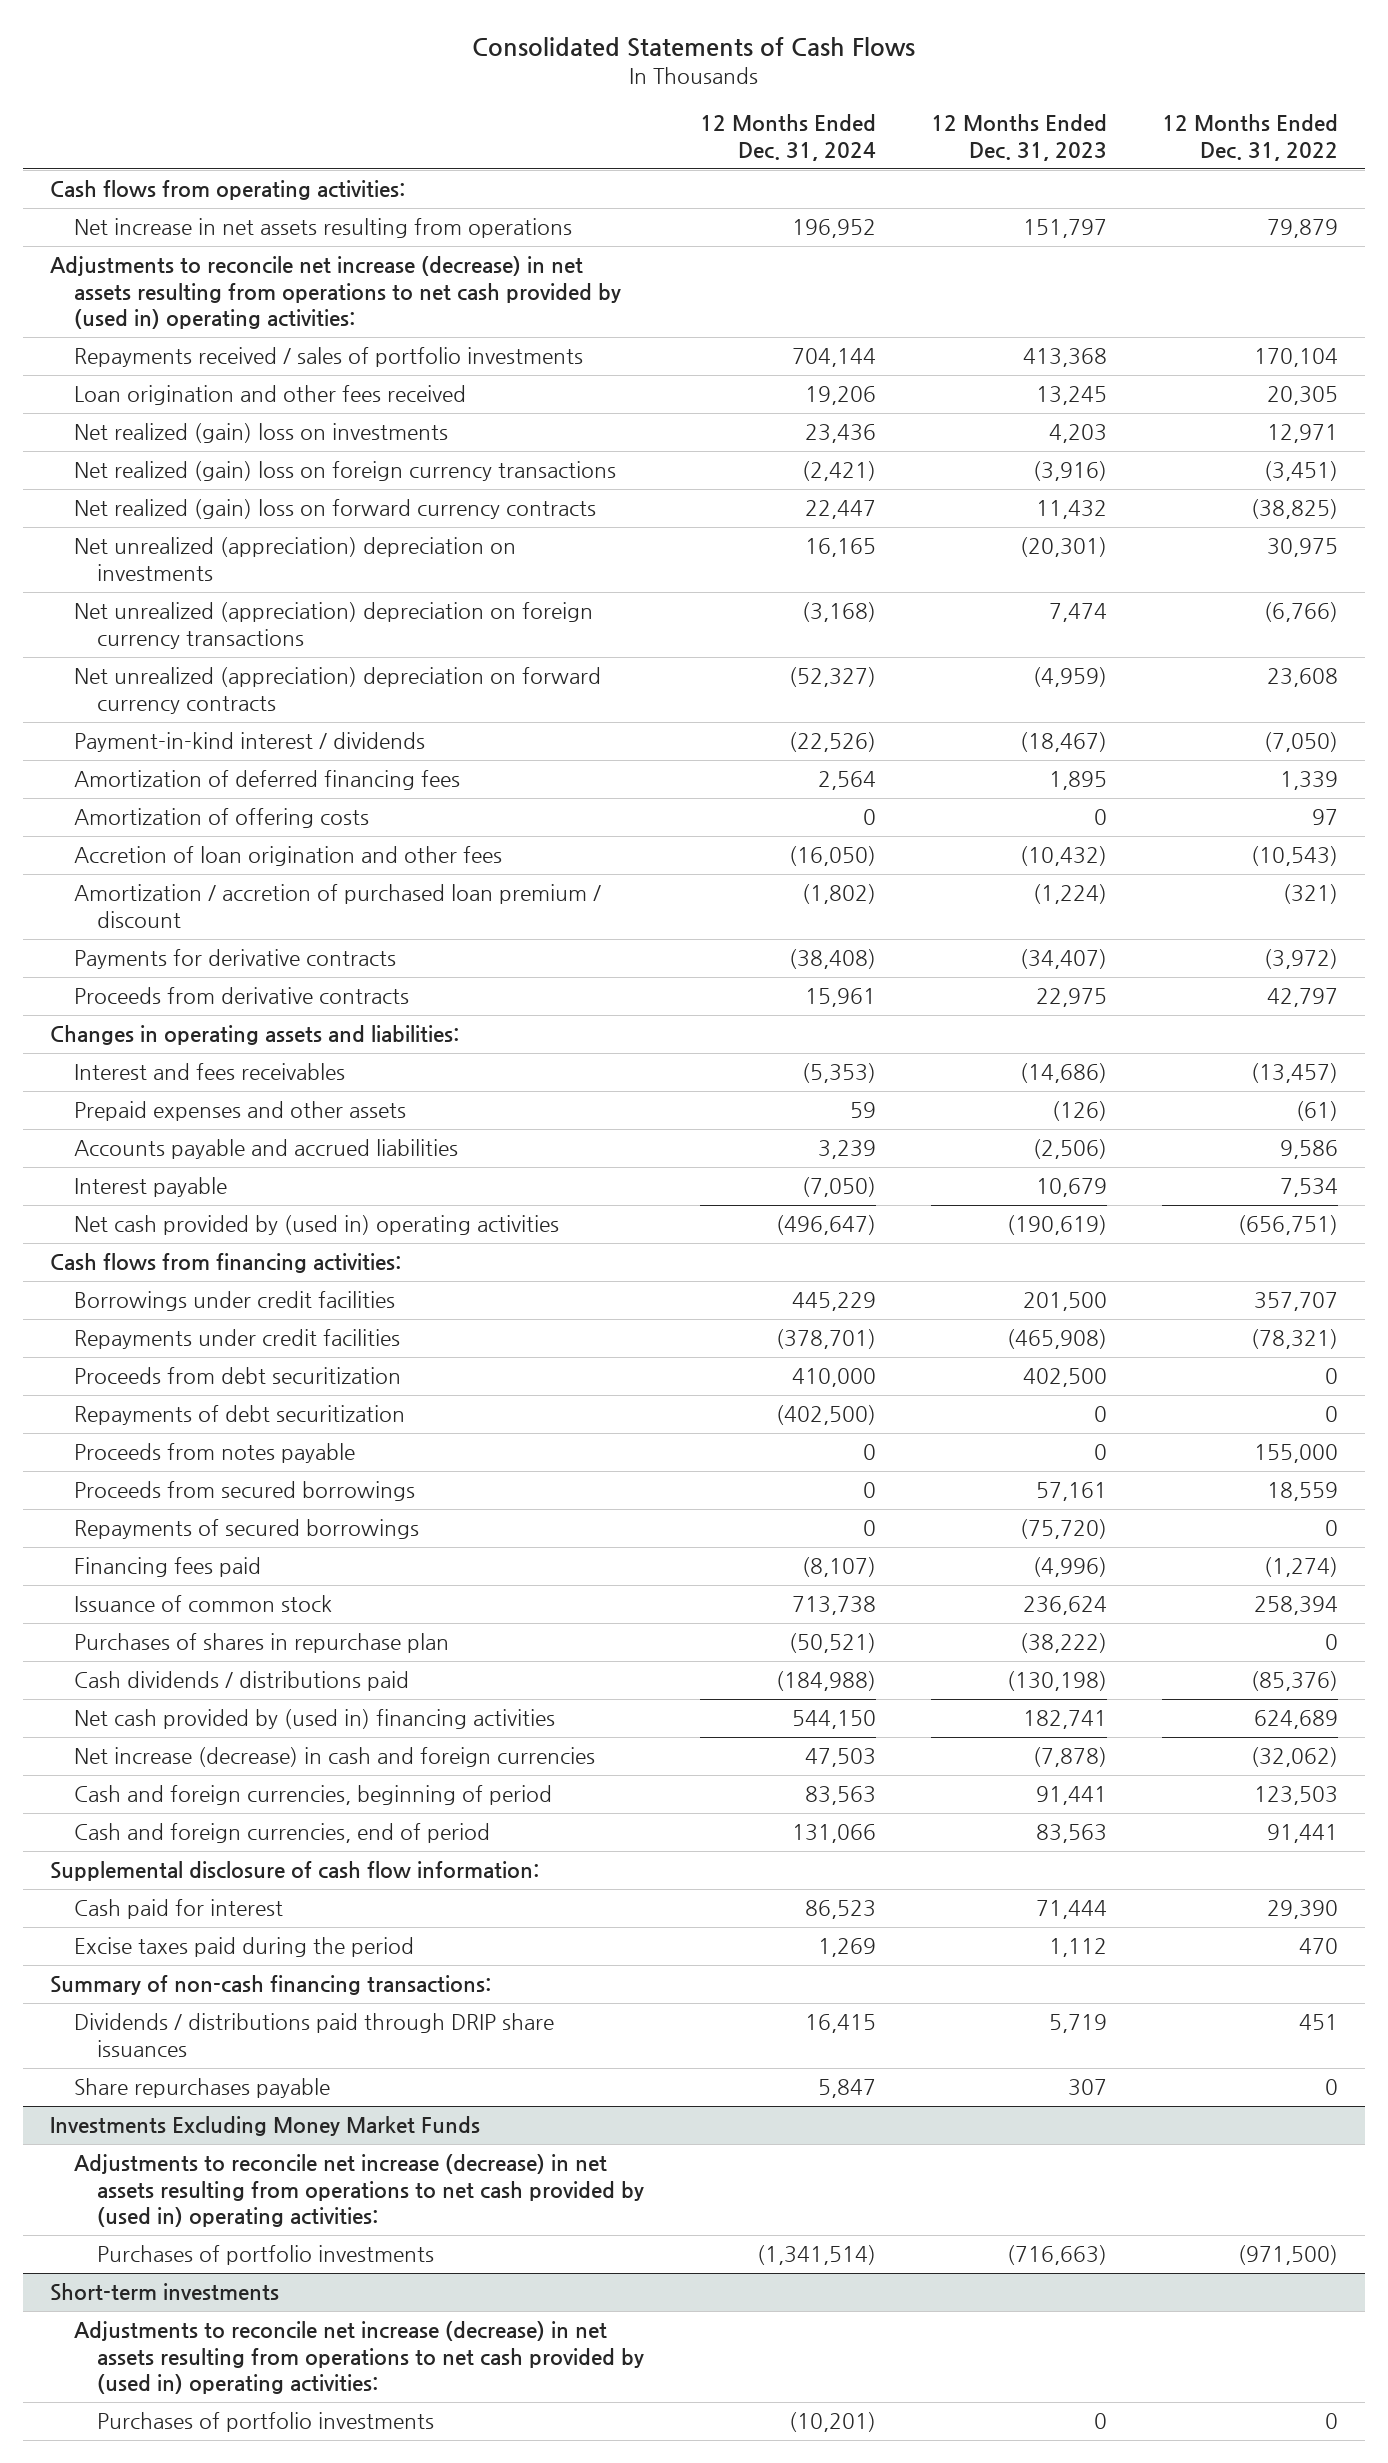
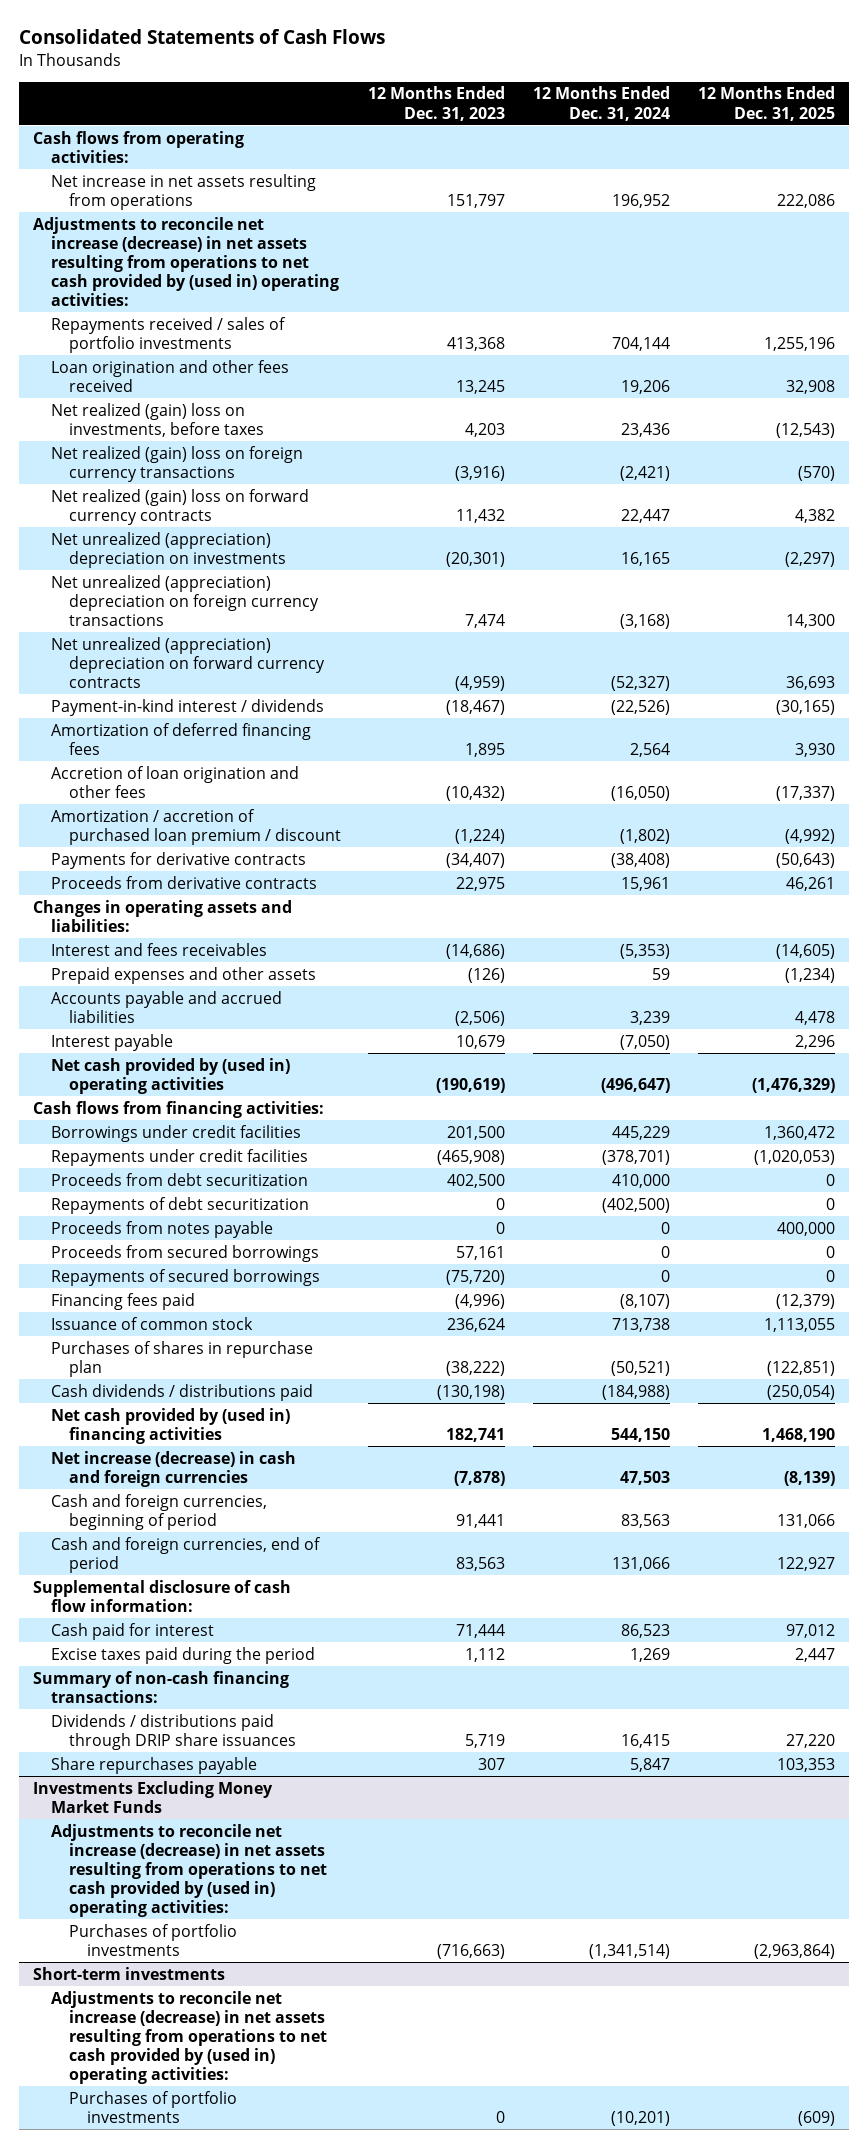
[1161,114,1338,161] 12 Months Ended Dec. 31, 2022 -> none
none -> [697,86,835,121] 12 Months Ended Dec. 31, 2025
[73,423,448,444] Net realized (gain) loss on investments -> [50,402,264,437] Net realized (gain) loss on investments, before taxes
[73,808,369,829] Amortization of offering costs -> none

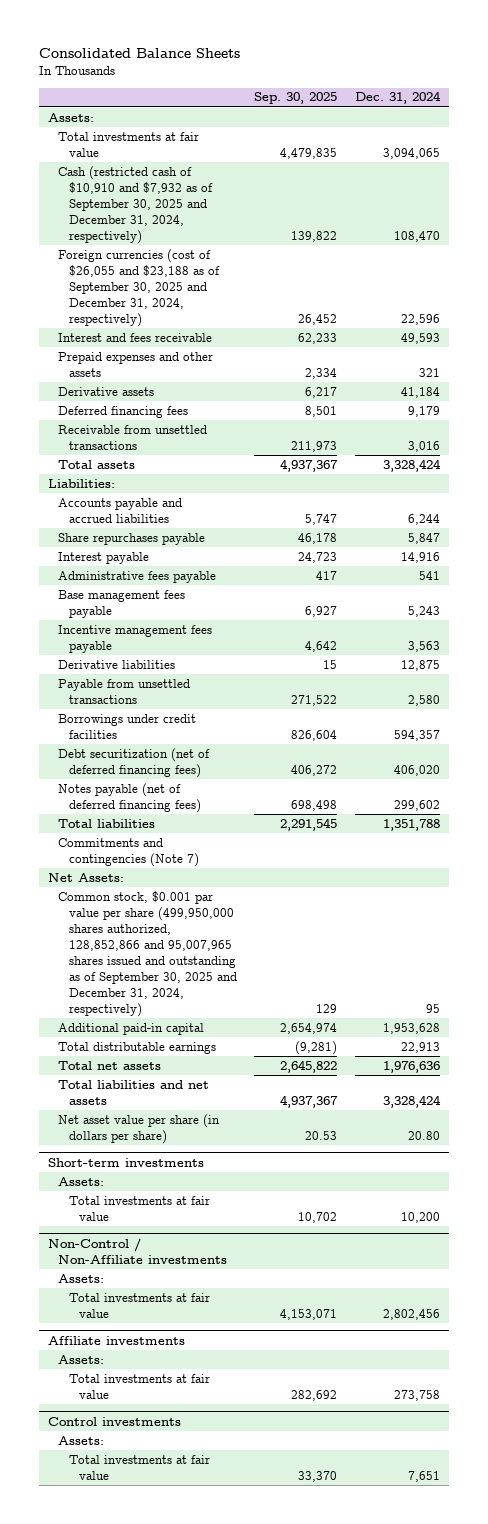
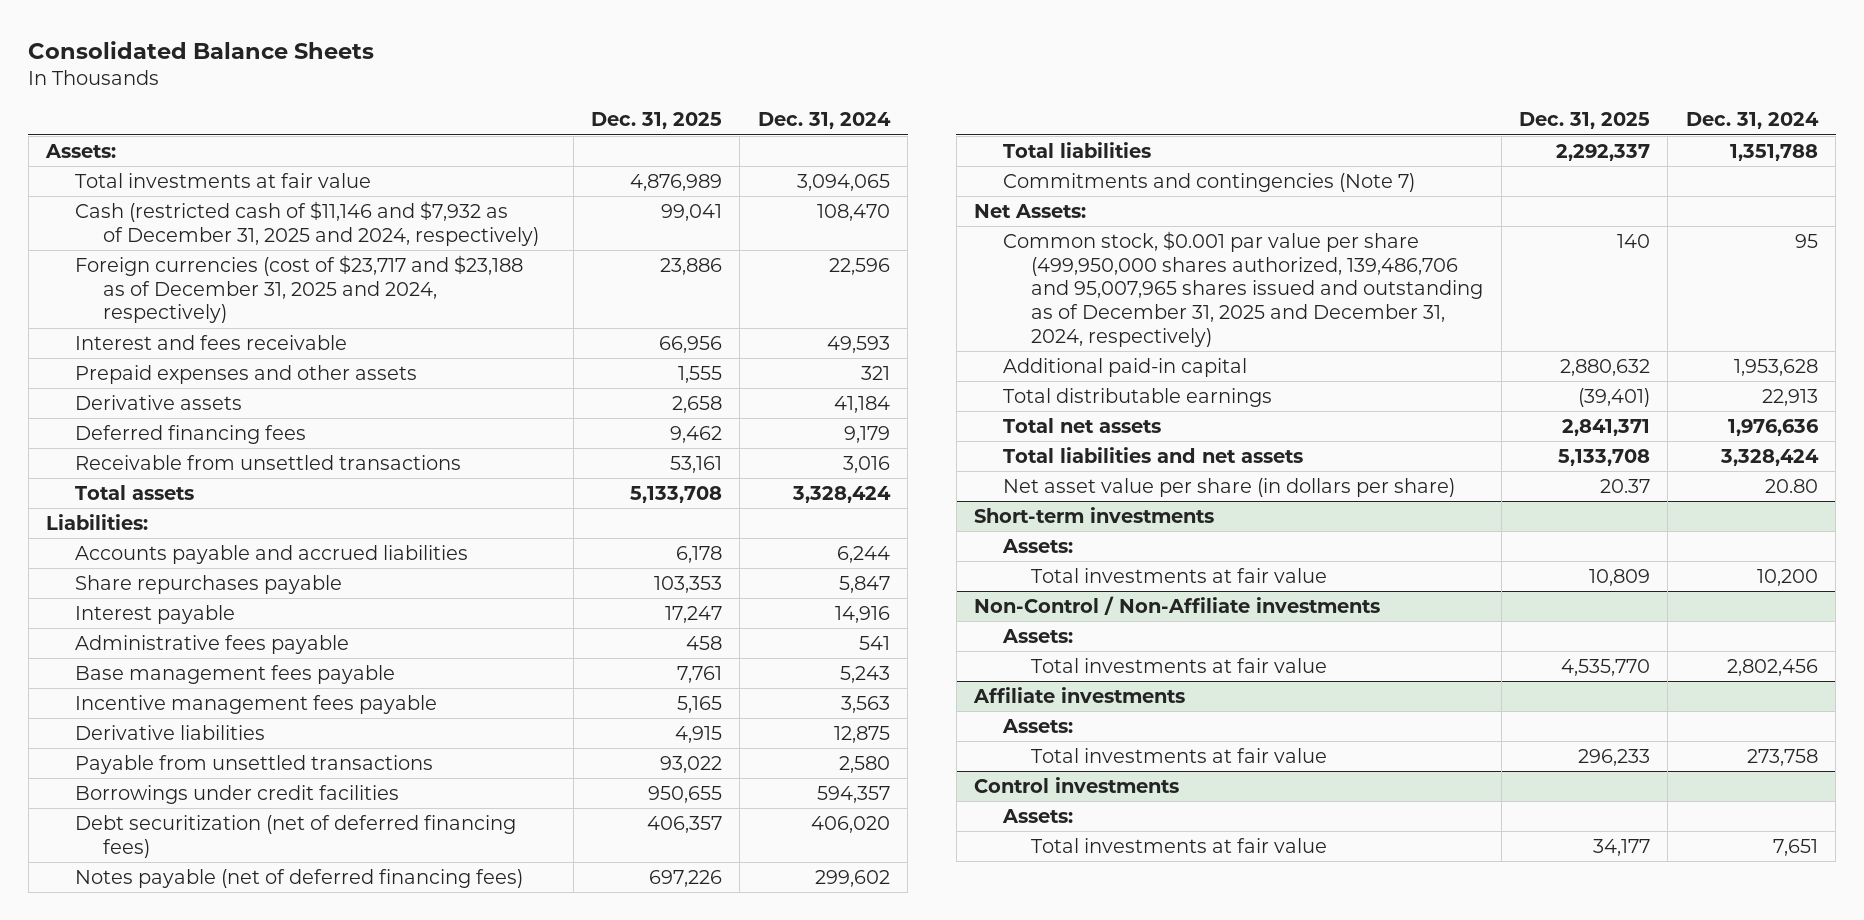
[254,92,338,105] Sep. 30, 2025 -> none
none -> [590,112,722,130] Dec. 31, 2025
[58,165,213,244] Cash (restricted cash of $10,910 and $7,932 as of September 30, 2025 and December 31, 2024, respectively) -> [74,200,540,246] Cash (restricted cash of $11,146 and $7,932 as of December 31, 2025 and 2024, respectively)
[58,248,220,327] Foreign currencies (cost of $26,055 and $23,188 as of September 30, 2025 and December 31, 2024, respectively) -> [74,254,523,324] Foreign currencies (cost of $23,717 and $23,188 as of December 31, 2025 and 2024, respectively)
[58,890,237,1017] Common stock, $0.001 par value per share (499,950,000 shares authorized, 128,852,866 and 95,007,965 shares issued and outstanding as of September 30, 2025 and December 31, 2024, respectively) -> [1002,230,1484,347] Common stock, $0.001 par value per share (499,950,000 shares authorized, 139,486,706 and 95,007,965 shares issued and outstanding as of December 31, 2025 and December 31, 2024, respectively)

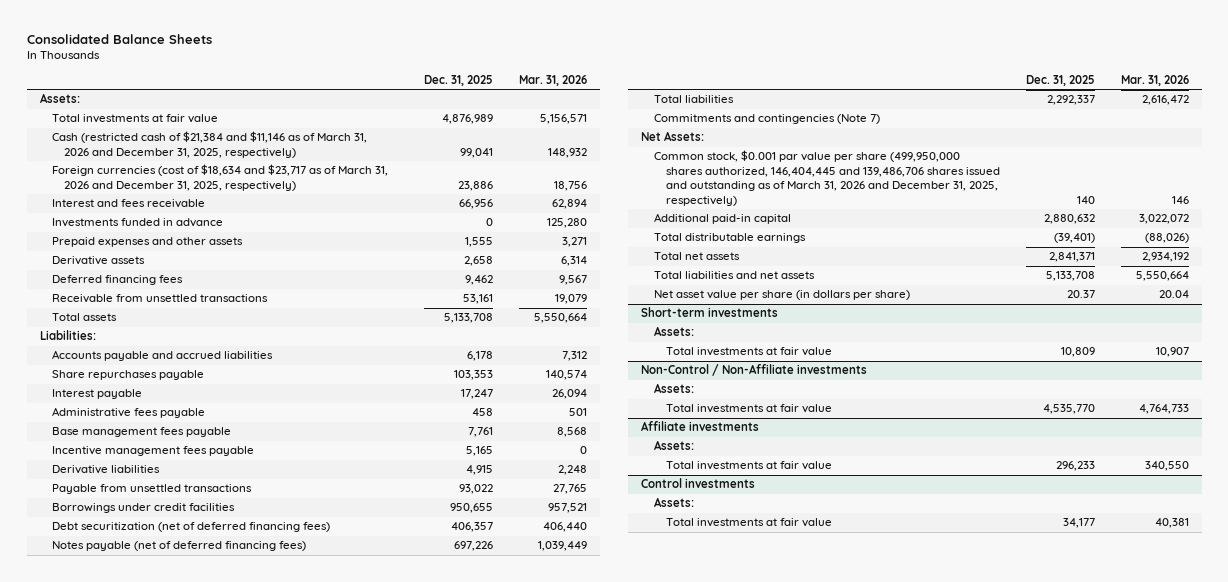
[757,112,891,130] Dec. 31, 2024 -> none
none -> [519,75,588,87] Mar. 31, 2026
[74,200,540,246] Cash (restricted cash of $11,146 and $7,932 as of December 31, 2025 and 2024, respectively) -> [51,131,367,158] Cash (restricted cash of $21,384 and $11,146 as of March 31, 2026 and December 31, 2025, respectively)
[74,254,523,324] Foreign currencies (cost of $23,717 and $23,188 as of December 31, 2025 and 2024, respectively) -> [51,164,388,191] Foreign currencies (cost of $18,634 and $23,717 as of March 31, 2026 and December 31, 2025, respectively)
none -> [51,218,223,228] Investments funded in advance
[1002,230,1484,347] Common stock, $0.001 par value per share (499,950,000 shares authorized, 139,486,706 and 95,007,965 shares issued and outstanding as of December 31, 2025 and December 31, 2024, respectively) -> [653,150,1001,206] Common stock, $0.001 par value per share (499,950,000 shares authorized, 146,404,445 and 139,486,706 shares issued and outstanding as of March 31, 2026 and December 31, 2025, respectively)

